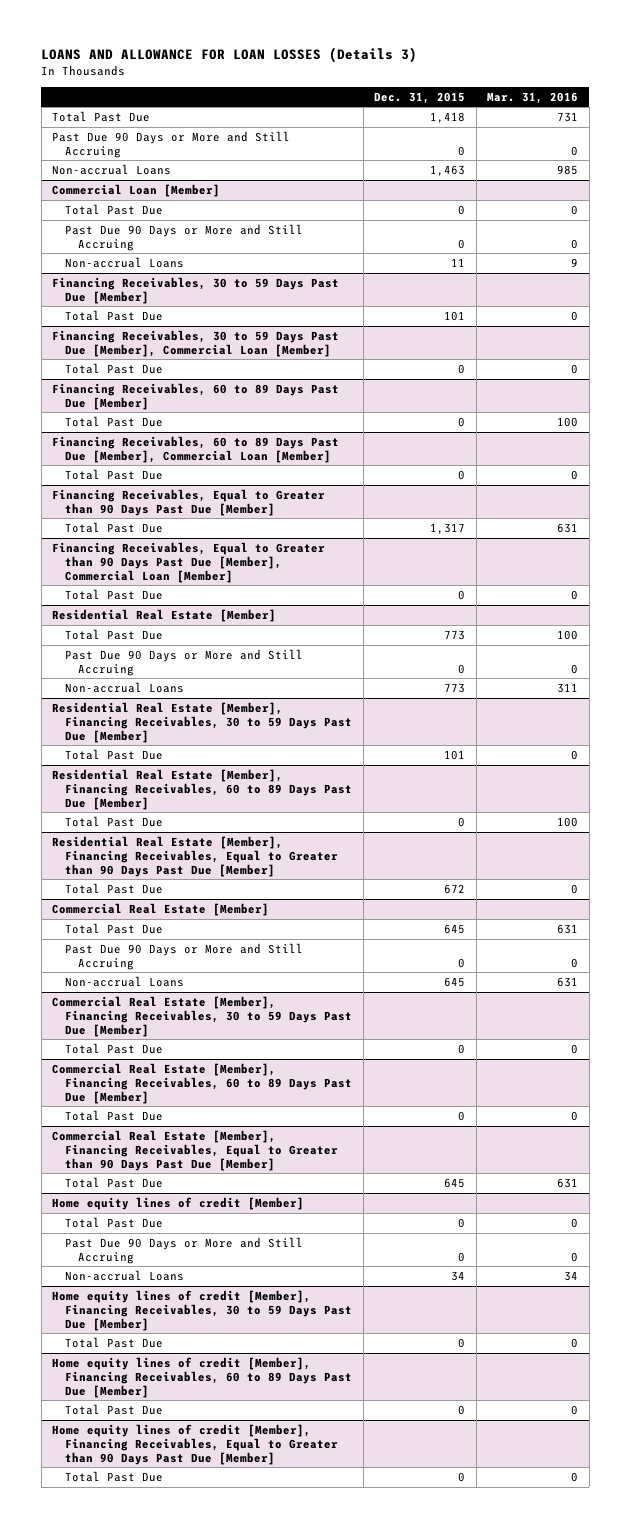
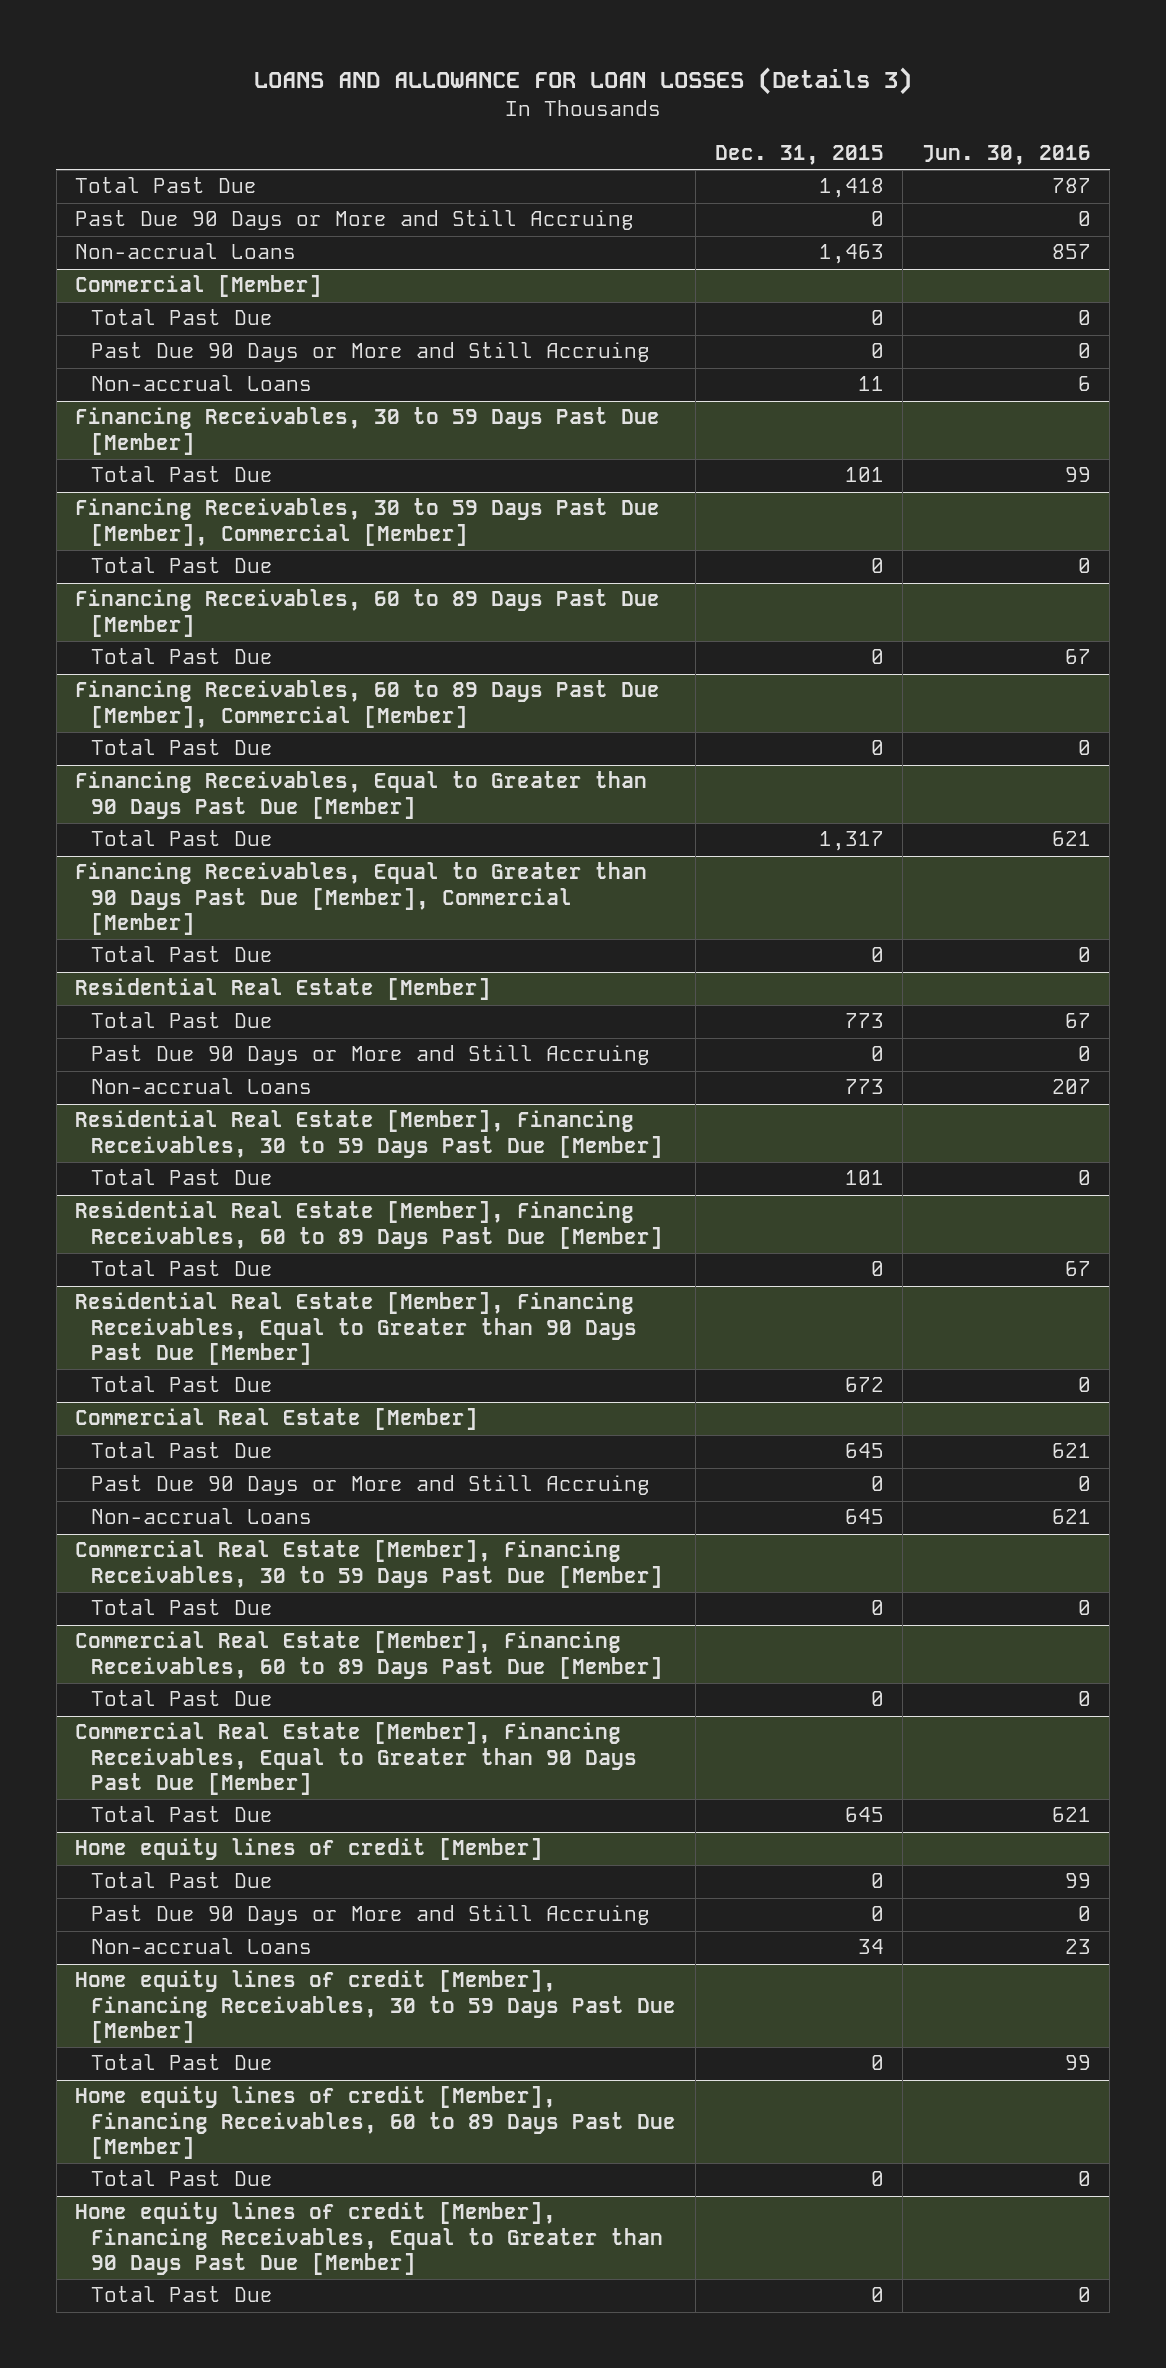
[487,91,579,104] Mar. 31, 2016 -> none
none -> [921,145,1091,166] Jun. 30, 2016
[52,183,221,197] Commercial Loan [Member] -> [75,275,323,298] Commercial [Member]
[52,329,340,357] Financing Receivables, 30 to 59 Days Past Due [Member], Commercial Loan [Member] -> [75,498,661,546] Financing Receivables, 30 to 59 Days Past Due [Member], Commercial [Member]
[52,435,340,463] Financing Receivables, 60 to 89 Days Past Due [Member], Commercial Loan [Member] -> [75,680,661,728] Financing Receivables, 60 to 89 Days Past Due [Member], Commercial [Member]
[52,541,326,583] Financing Receivables, Equal to Greater than 90 Days Past Due [Member], Commercial Loan [Member] -> [75,862,648,935] Financing Receivables, Equal to Greater than 90 Days Past Due [Member], Commercial [Member]

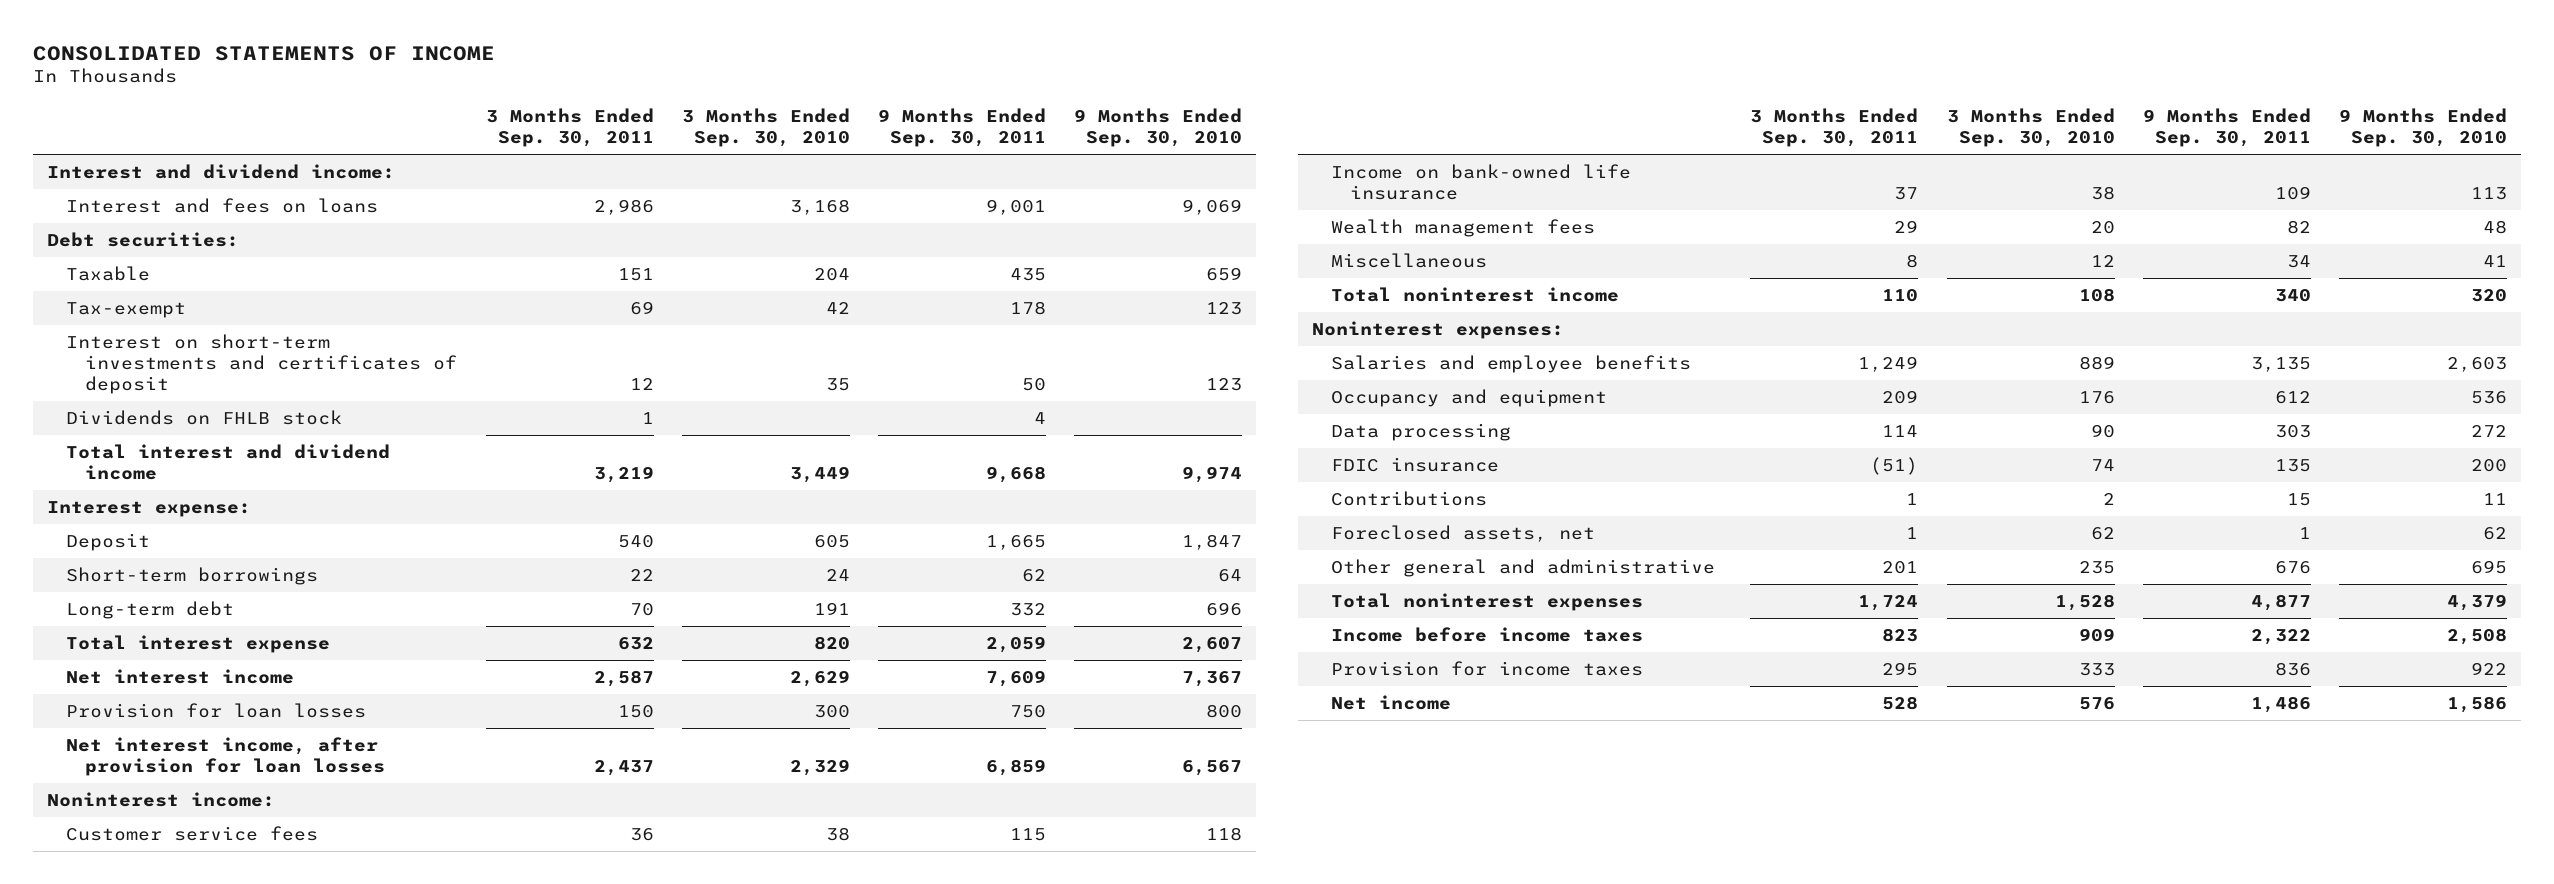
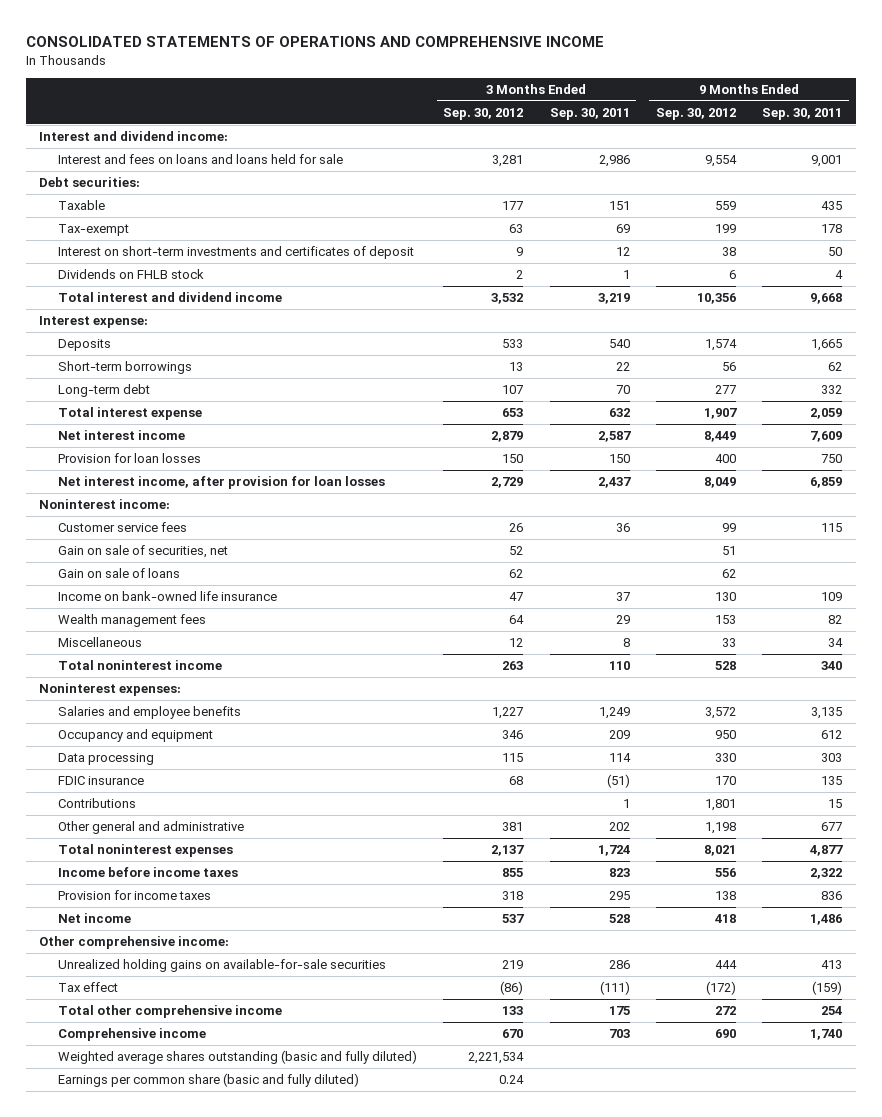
[33,45,496,61] CONSOLIDATED STATEMENTS OF INCOME -> [26,35,605,47] CONSOLIDATED STATEMENTS OF OPERATIONS AND COMPREHENSIVE INCOME
[681,108,850,148] 3 Months Ended Sep. 30, 2010 -> none
[1073,108,1242,148] 9 Months Ended Sep. 30, 2010 -> none
none -> [443,107,524,120] Sep. 30, 2012
none -> [656,107,737,120] Sep. 30, 2012
[66,198,379,214] Interest and fees on loans -> [57,154,343,165] Interest and fees on loans and loans held for sale
[66,533,151,552] Deposit -> [57,339,111,352] Deposits
none -> [57,545,228,559] Gain on sale of securities, net
none -> [57,568,180,579] Gain on sale of loans
[1331,525,1596,543] Foreclosed assets, net -> none
[1882,561,1919,575] 201 -> [608,822,630,832] 202
[2274,561,2311,575] 676 -> [821,822,843,832] 677
none -> [39,936,230,950] Other comprehensive income:
none -> [57,959,386,973] Unrealized holding gains on available-for-sale securities
none -> [57,982,118,993] Tax effect
none -> [57,1005,282,1019] Total other comprehensive income
none -> [57,1028,206,1042] Comprehensive income
none -> [57,1050,417,1065] Weighted average shares outstanding (basic and fully diluted)
none -> [57,1073,359,1088] Earnings per common share (basic and fully diluted)

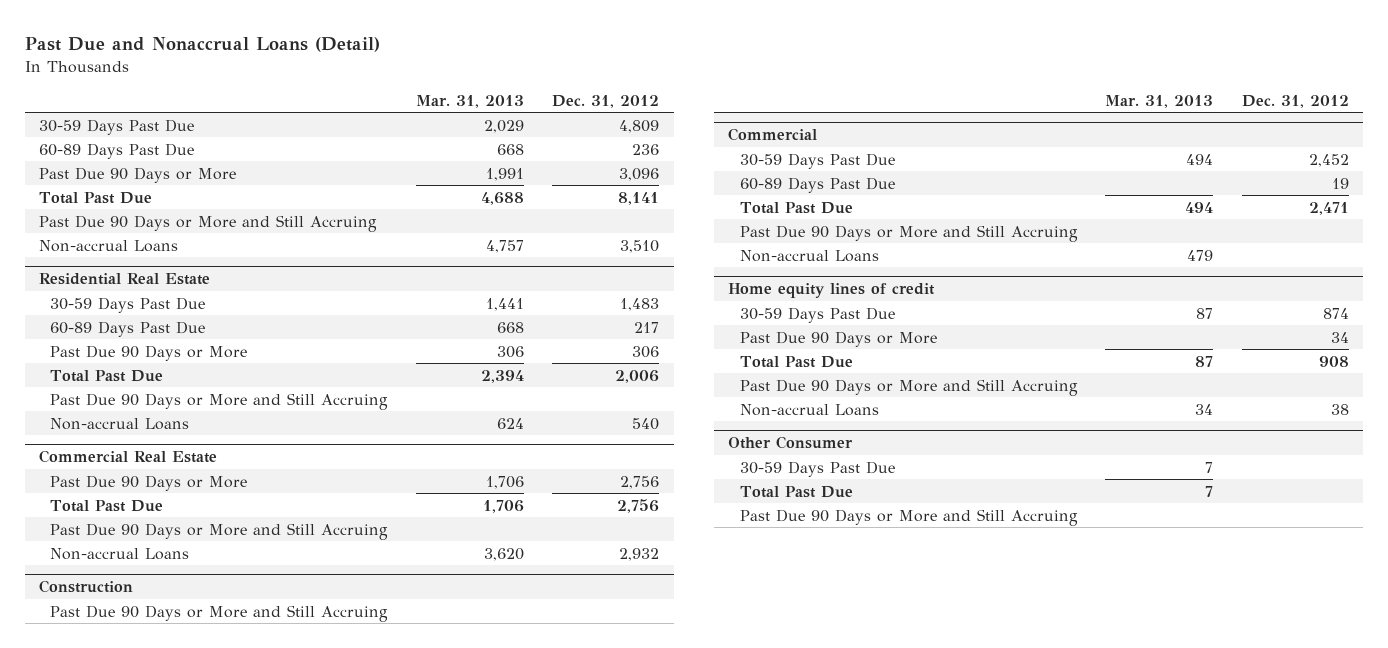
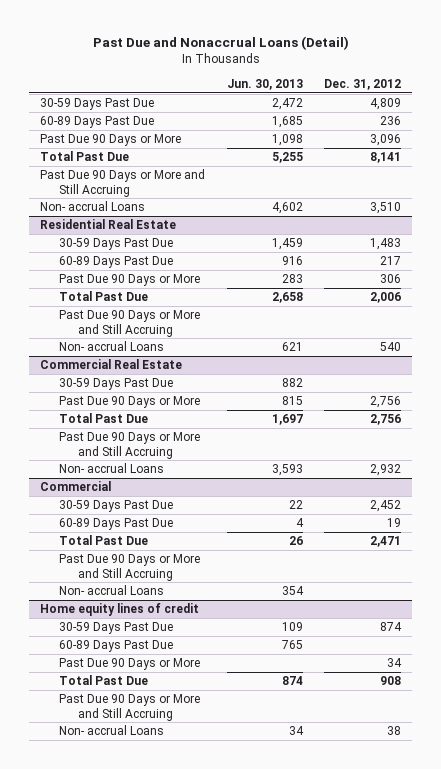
[415,94,524,108] Mar. 31, 2013 -> none
none -> [226,79,303,91] Jun. 30, 2013
[38,239,178,252] Non-accrual Loans -> [39,200,145,211] Non- accrual Loans
[50,417,190,430] Non-accrual Loans -> [58,340,164,351] Non- accrual Loans
none -> [58,377,173,390] 30-59 Days Past Due
[38,580,133,594] Construction -> none
[50,604,389,622] Past Due 90 Days or More and Still Accruing -> none
[50,547,190,560] Non-accrual Loans -> [58,462,164,473] Non- accrual Loans
[739,249,879,262] Non-accrual Loans -> [58,584,164,595] Non- accrual Loans
none -> [58,639,173,652] 60-89 Days Past Due
[728,436,854,450] Other Consumer -> none
[739,460,895,477] 30-59 Days Past Due -> none
[739,485,853,498] Total Past Due -> none
[739,508,1078,526] Past Due 90 Days or More and Still Accruing -> none
[739,403,879,416] Non-accrual Loans -> [58,724,164,735] Non- accrual Loans

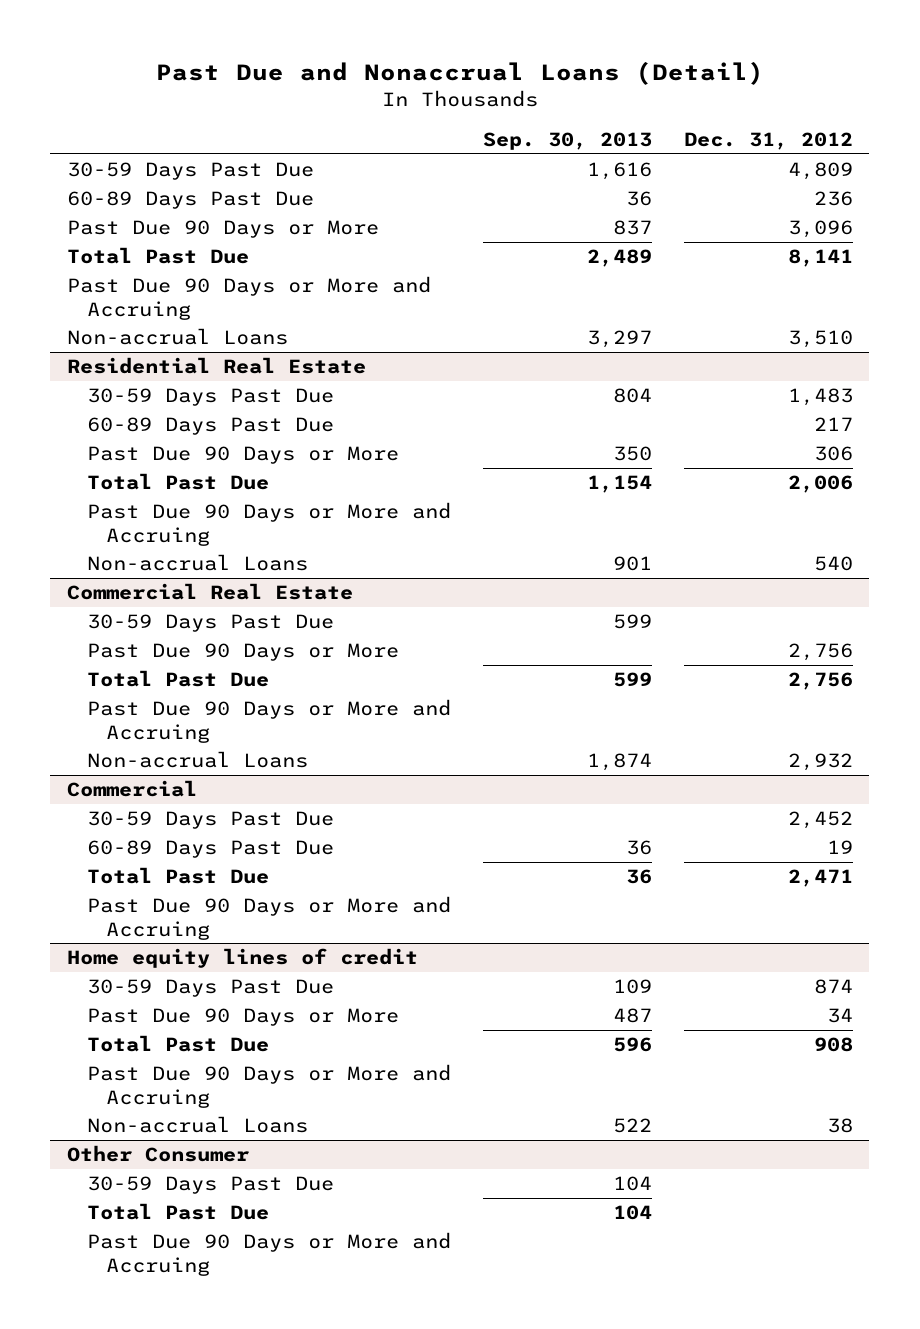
[226,79,303,91] Jun. 30, 2013 -> none
none -> [482,132,652,151] Sep. 30, 2013
[39,168,205,197] Past Due 90 Days or More and Still Accruing -> [66,276,431,320] Past Due 90 Days or More and Accruing
[39,200,145,211] Non- accrual Loans -> [66,328,288,346] Non-accrual Loans
[58,309,200,337] Past Due 90 Days or More and Still Accruing -> [86,502,451,546] Past Due 90 Days or More and Accruing
[58,340,164,351] Non- accrual Loans -> [86,554,308,572] Non-accrual Loans
[58,431,200,459] Past Due 90 Days or More and Still Accruing -> [86,699,451,743] Past Due 90 Days or More and Accruing
[58,462,164,473] Non- accrual Loans -> [86,751,308,769] Non-accrual Loans
[58,584,164,595] Non- accrual Loans -> none
[58,553,200,581] Past Due 90 Days or More and Still Accruing -> [86,896,451,940] Past Due 90 Days or More and Accruing
[58,639,173,652] 60-89 Days Past Due -> none
[58,693,200,721] Past Due 90 Days or More and Still Accruing -> [86,1064,451,1108] Past Due 90 Days or More and Accruing
[58,724,164,735] Non- accrual Loans -> [86,1116,308,1134] Non-accrual Loans
none -> [66,1145,250,1163] Other Consumer
none -> [86,1176,334,1195] 30-59 Days Past Due
none -> [86,1203,269,1221] Total Past Due
none -> [86,1232,451,1276] Past Due 90 Days or More and Accruing

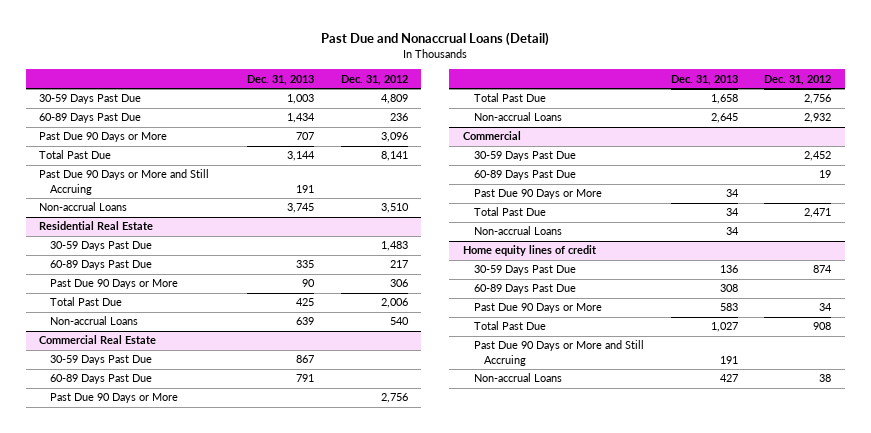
[482,132,652,151] Sep. 30, 2013 -> none
none -> [246,74,314,85] Dec. 31, 2013
[66,276,431,320] Past Due 90 Days or More and Accruing -> [39,169,210,195] Past Due 90 Days or More and Still Accruing
[86,502,451,546] Past Due 90 Days or More and Accruing -> none
none -> [49,374,152,385] 60-89 Days Past Due
[86,699,451,743] Past Due 90 Days or More and Accruing -> none
none -> [473,189,602,200] Past Due 90 Days or More
[86,896,451,940] Past Due 90 Days or More and Accruing -> none
none -> [473,226,562,236] Non-accrual Loans
none -> [473,284,576,295] 60-89 Days Past Due
[86,1064,451,1108] Past Due 90 Days or More and Accruing -> [473,340,644,366] Past Due 90 Days or More and Still Accruing
[66,1145,250,1163] Other Consumer -> none
[86,1176,334,1195] 30-59 Days Past Due -> none
[86,1203,269,1221] Total Past Due -> none
[86,1232,451,1276] Past Due 90 Days or More and Accruing -> none

